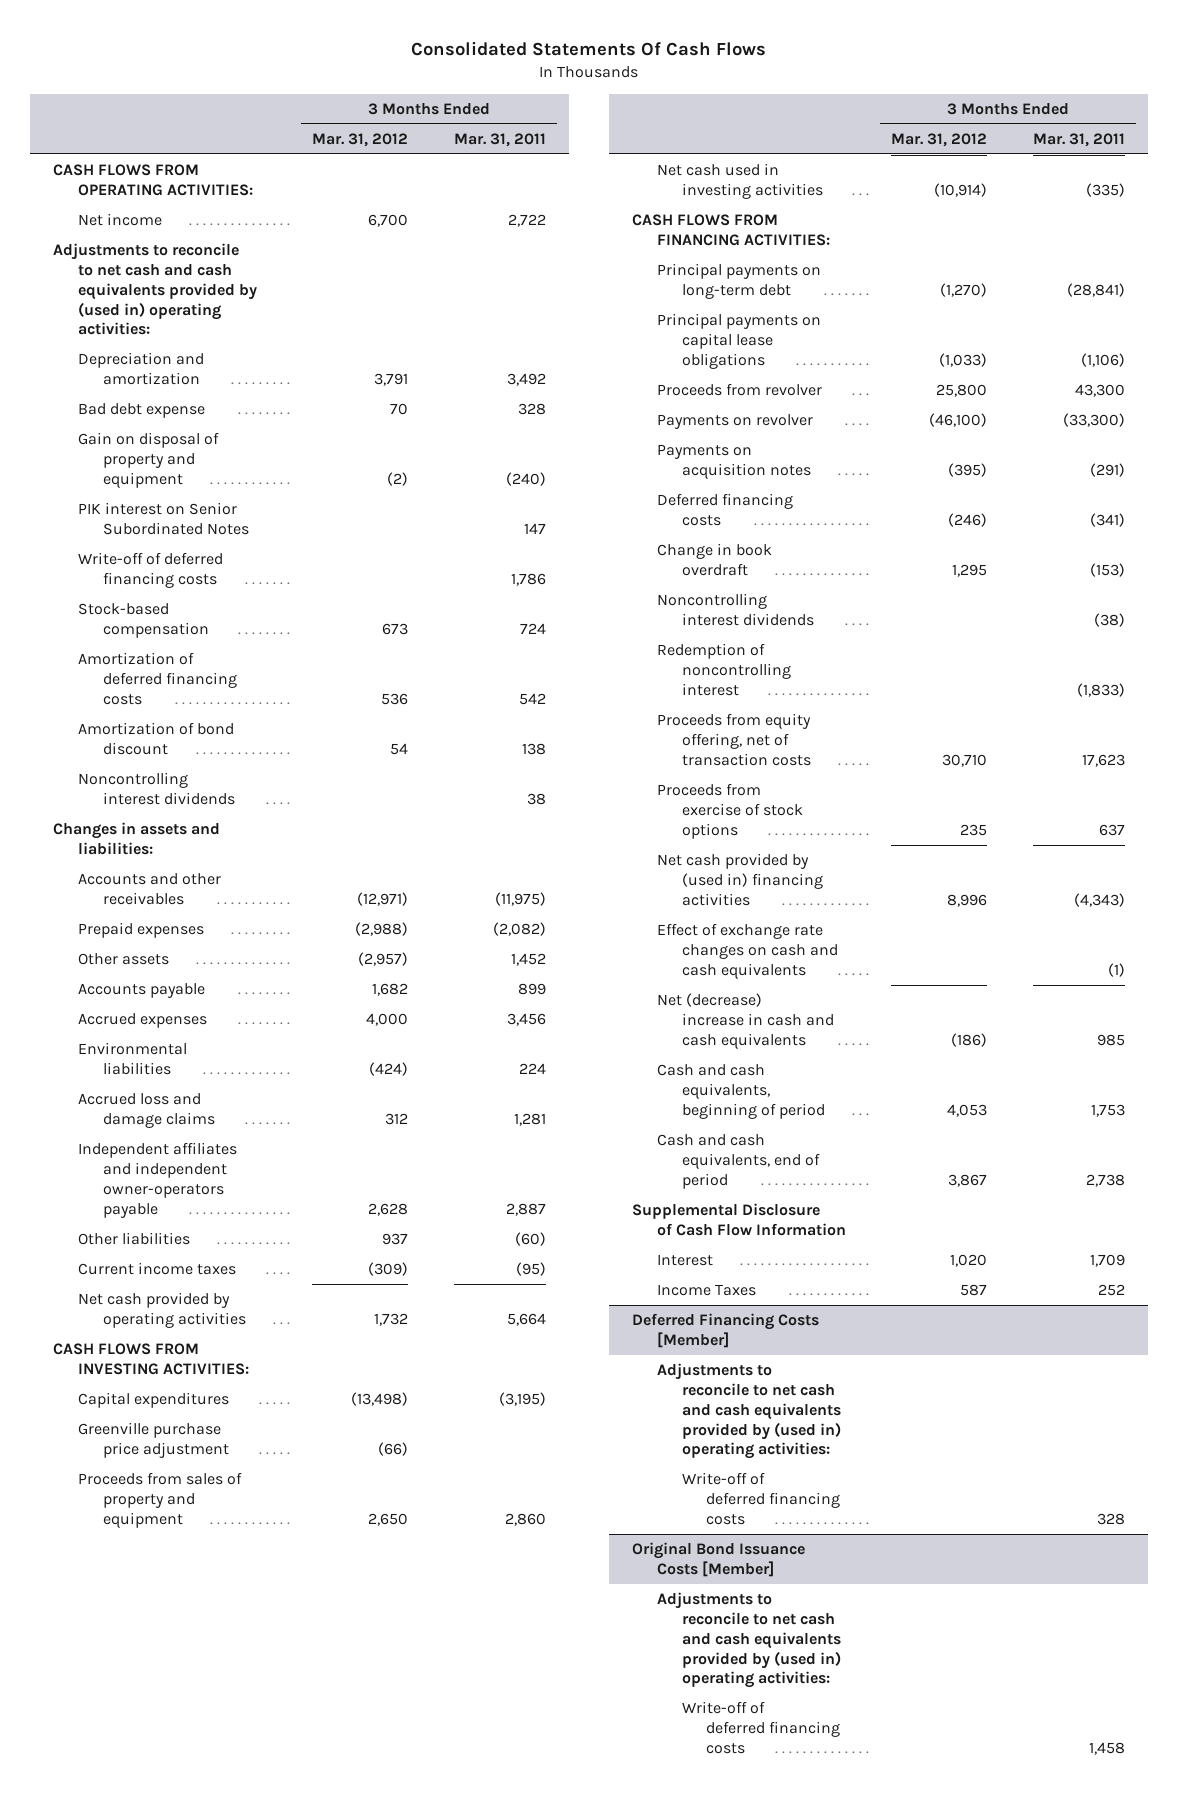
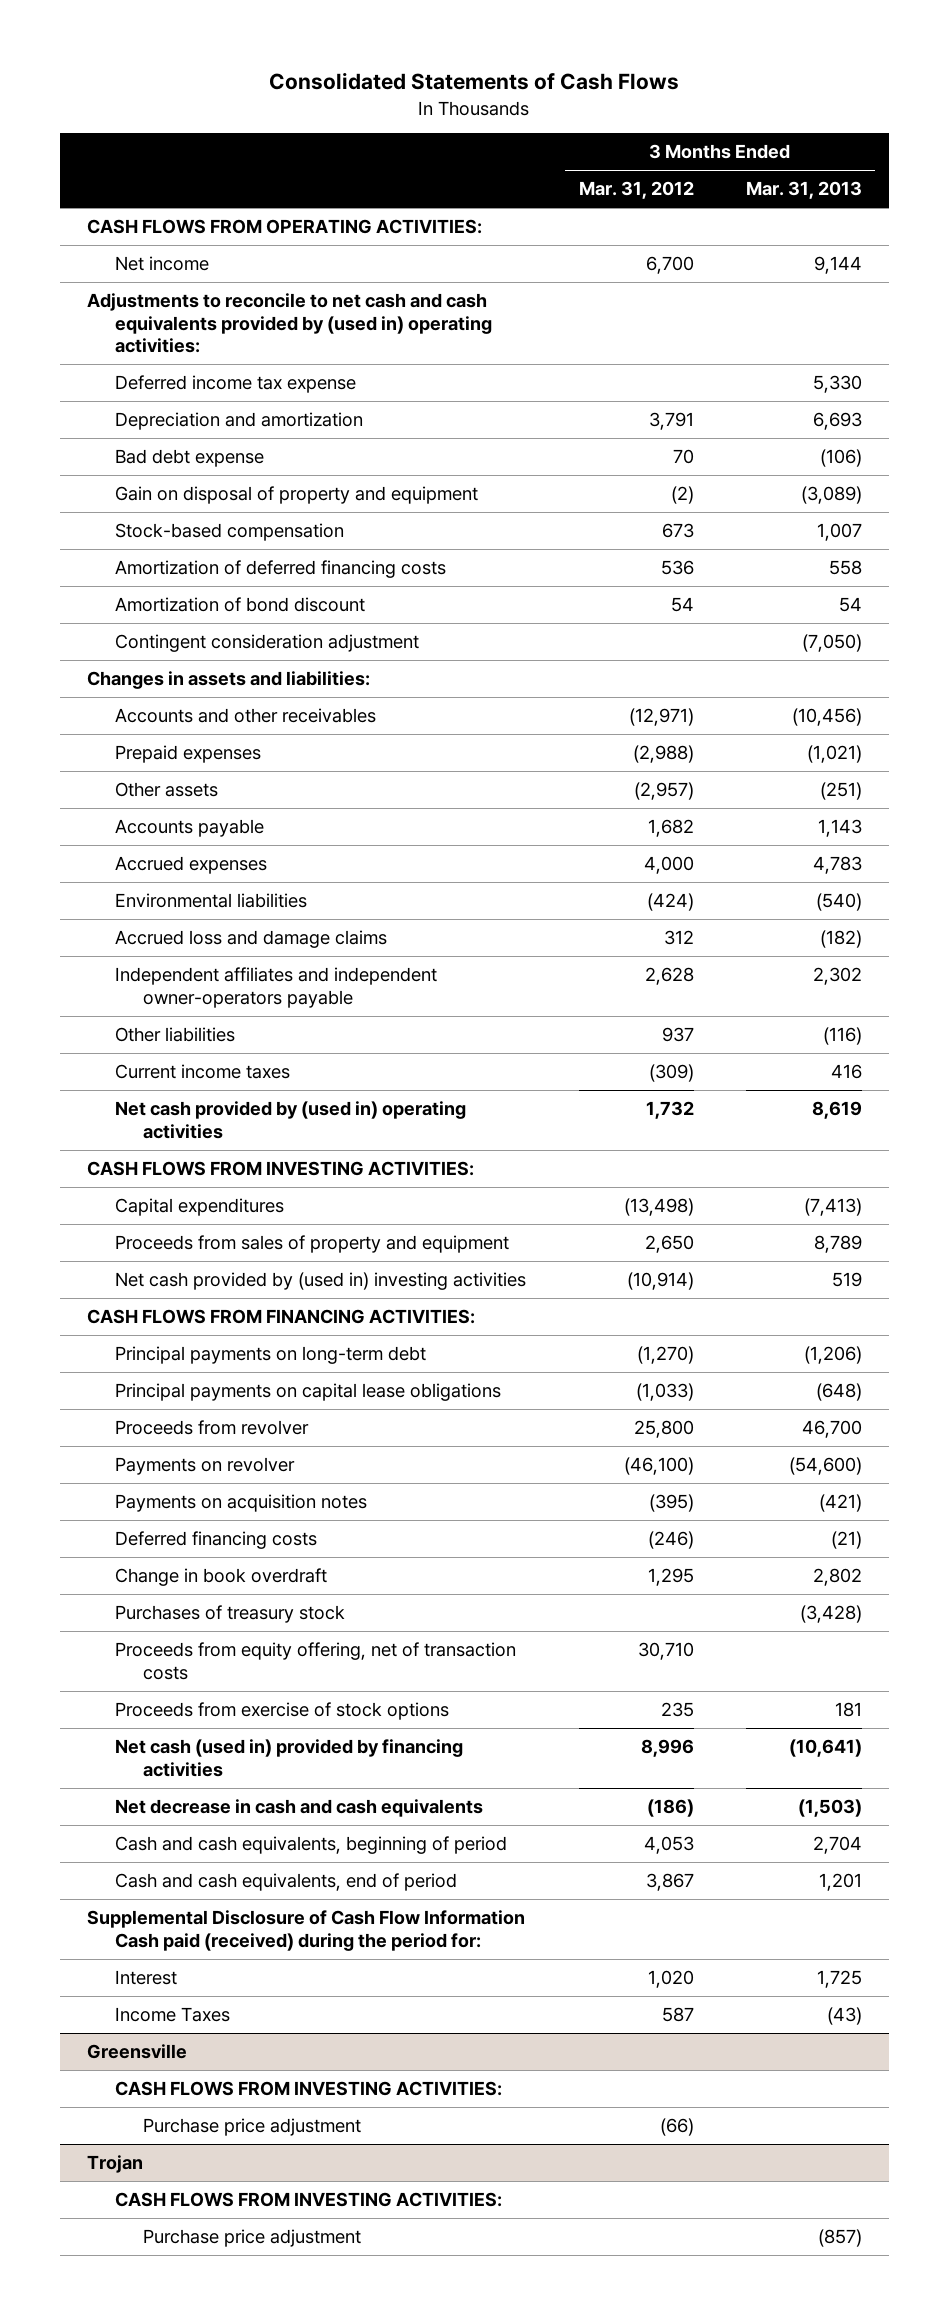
[410,41,766,57] Consolidated Statements Of Cash Flows -> [269,72,680,91] Consolidated Statements of Cash Flows
[453,132,546,147] Mar. 31, 2011 -> none
none -> [746,181,863,200] Mar. 31, 2013
none -> [114,375,356,394] Deferred income tax expense
[77,502,249,535] PIK interest on Senior Subordinated Notes -> none
[77,552,223,588] Write-off of deferred financing costs -> none
[77,772,235,805] Noncontrolling interest dividends -> none
none -> [114,634,419,653] Contingent consideration adjustment
[77,1292,246,1328] Net cash provided by operating activities -> [114,1101,466,1139] Net cash provided by (used in) operating activities
[77,1422,229,1458] Greenville purchase price adjustment -> none
[656,163,823,199] Net cash used in investing activities -> [114,1272,526,1291] Net cash provided by (used in) investing activities
[656,593,814,626] Noncontrolling interest dividends -> none
[656,643,791,696] Redemption of noncontrolling interest -> none
none -> [114,1605,345,1624] Purchases of treasury stock
[656,923,838,979] Effect of exchange rate changes on cash and cash equivalents -> none
[656,853,823,906] Net cash provided by (used in) financing activities -> [114,1739,463,1777] Net cash (used in) provided by financing activities
[656,993,834,1049] Net (decrease) increase in cash and cash equivalents -> [114,1799,483,1818] Net decrease in cash and cash equivalents
[631,1203,846,1236] Supplemental Disclosure of Cash Flow Information -> [86,1910,525,1951] Supplemental Disclosure of Cash Flow Information Cash paid (received) during the period for:
[631,1313,819,1348] Deferred Financing Costs [Member] -> none
[656,1363,841,1460] Adjustments to reconcile to net cash and cash equivalents provided by (used in) operating activities: -> none
[681,1472,841,1525] Write-off of deferred financing costs -> none
[631,1542,805,1577] Original Bond Issuance Costs [Member] -> none
[656,1592,841,1689] Adjustments to reconcile to net cash and cash equivalents provided by (used in) operating activities: -> none
[681,1701,841,1754] Write-off of deferred financing costs -> none
none -> [86,2044,187,2060] Greensville
none -> [114,2081,502,2097] CASH FLOWS FROM INVESTING ACTIVITIES:
none -> [143,2118,362,2137] Purchase price adjustment
none -> [86,2155,143,2174] Trojan
none -> [114,2192,502,2208] CASH FLOWS FROM INVESTING ACTIVITIES:
none -> [143,2229,362,2248] Purchase price adjustment

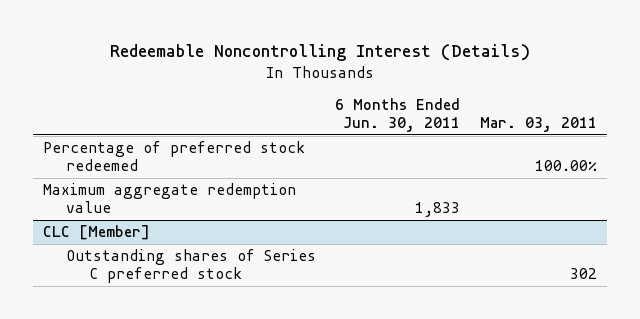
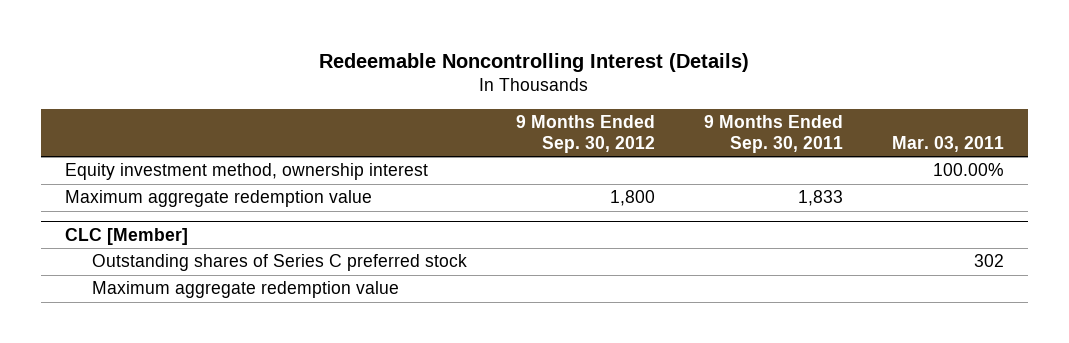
[335,98,461,133] 6 Months Ended Jun. 30, 2011 -> none
none -> [516,115,656,153] 9 Months Ended Sep. 30, 2012
none -> [704,115,844,153] 9 Months Ended Sep. 30, 2011
[42,141,305,171] Percentage of preferred stock redeemed -> none
none -> [64,163,428,181] Equity investment method, ownership interest
none -> [92,281,400,299] Maximum aggregate redemption value

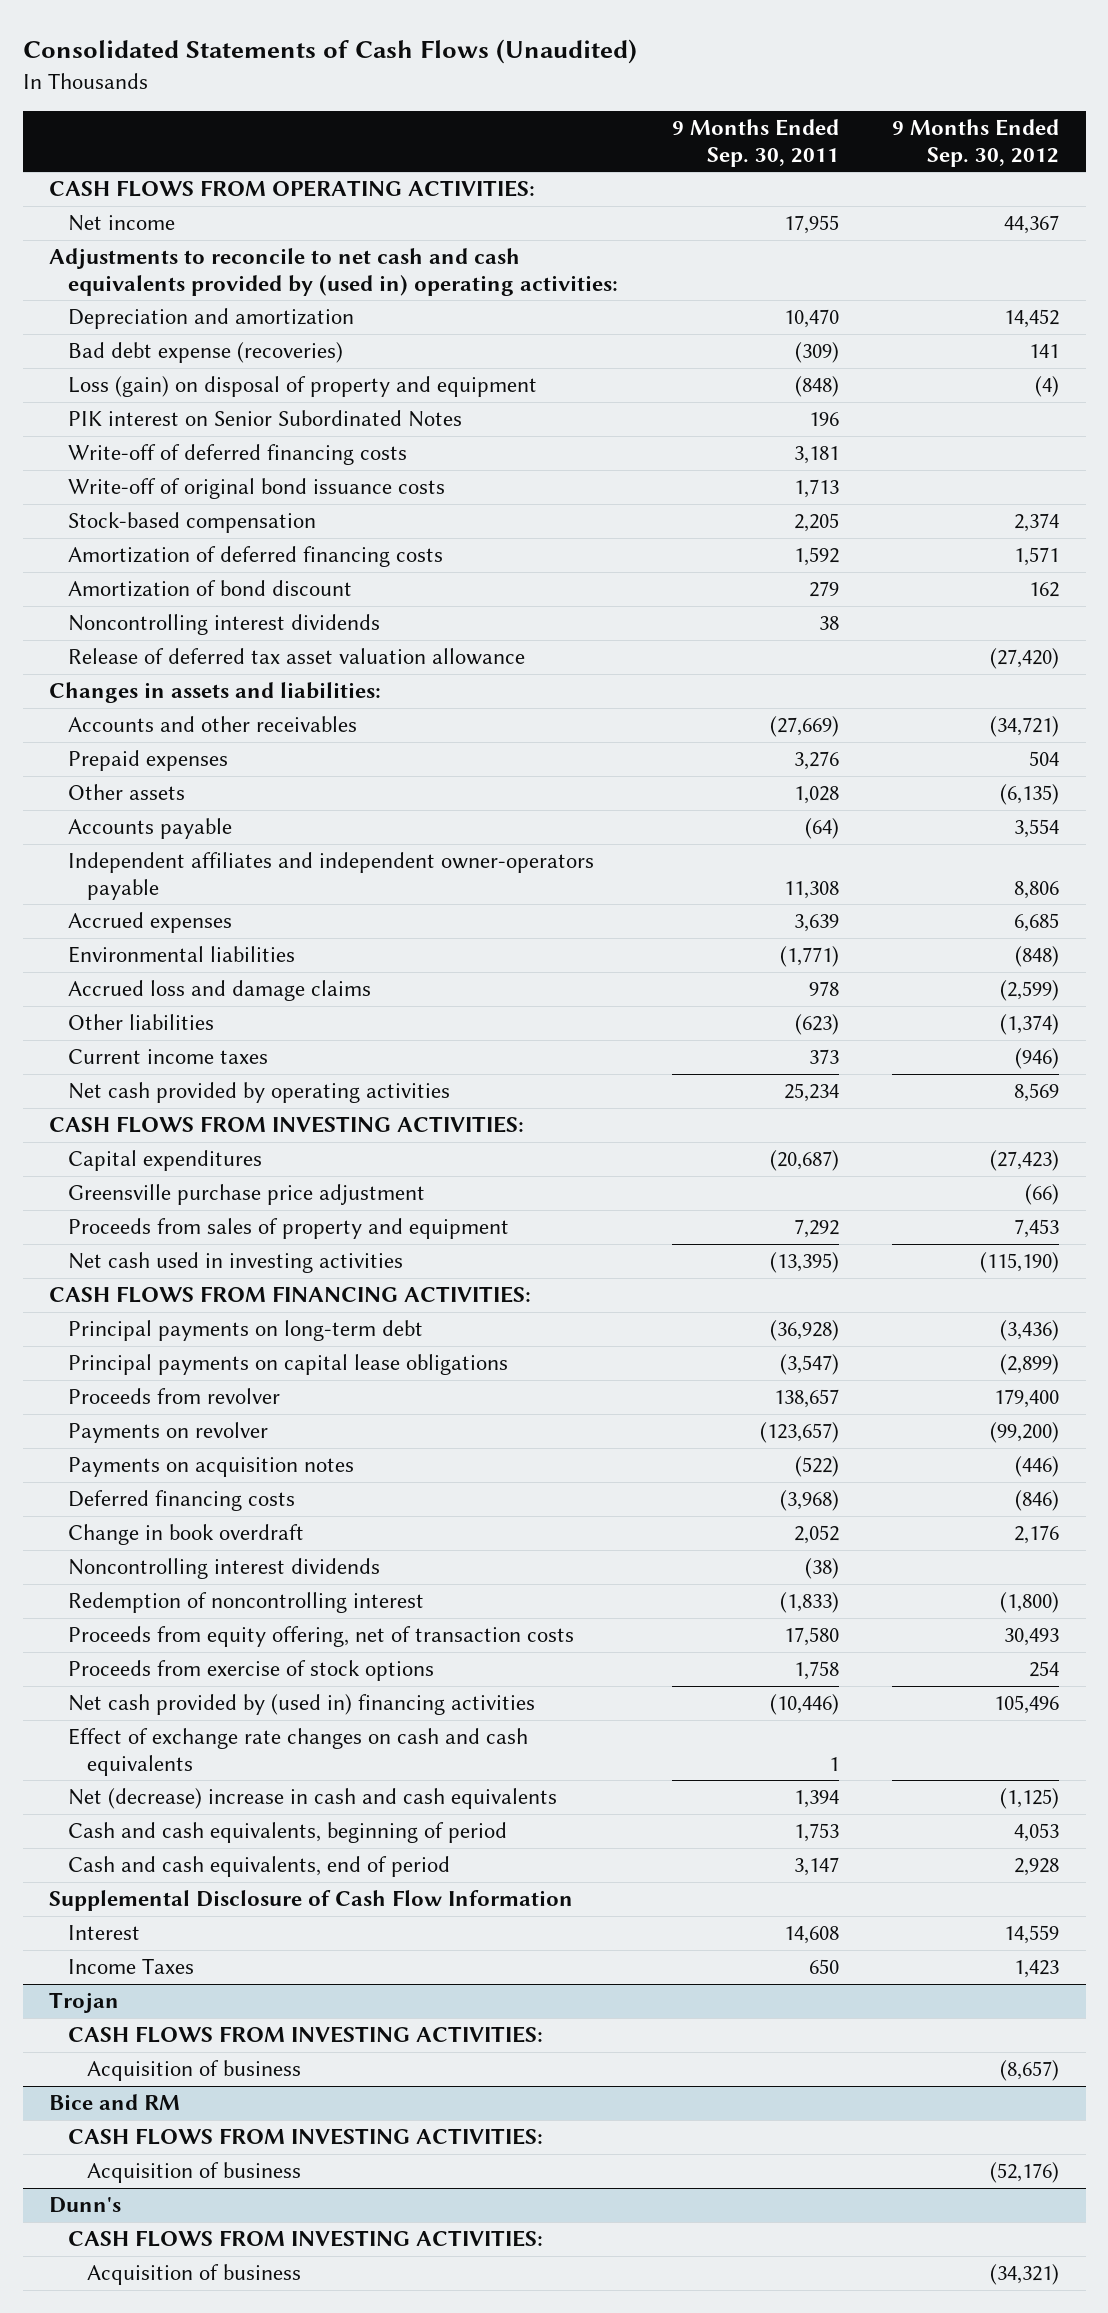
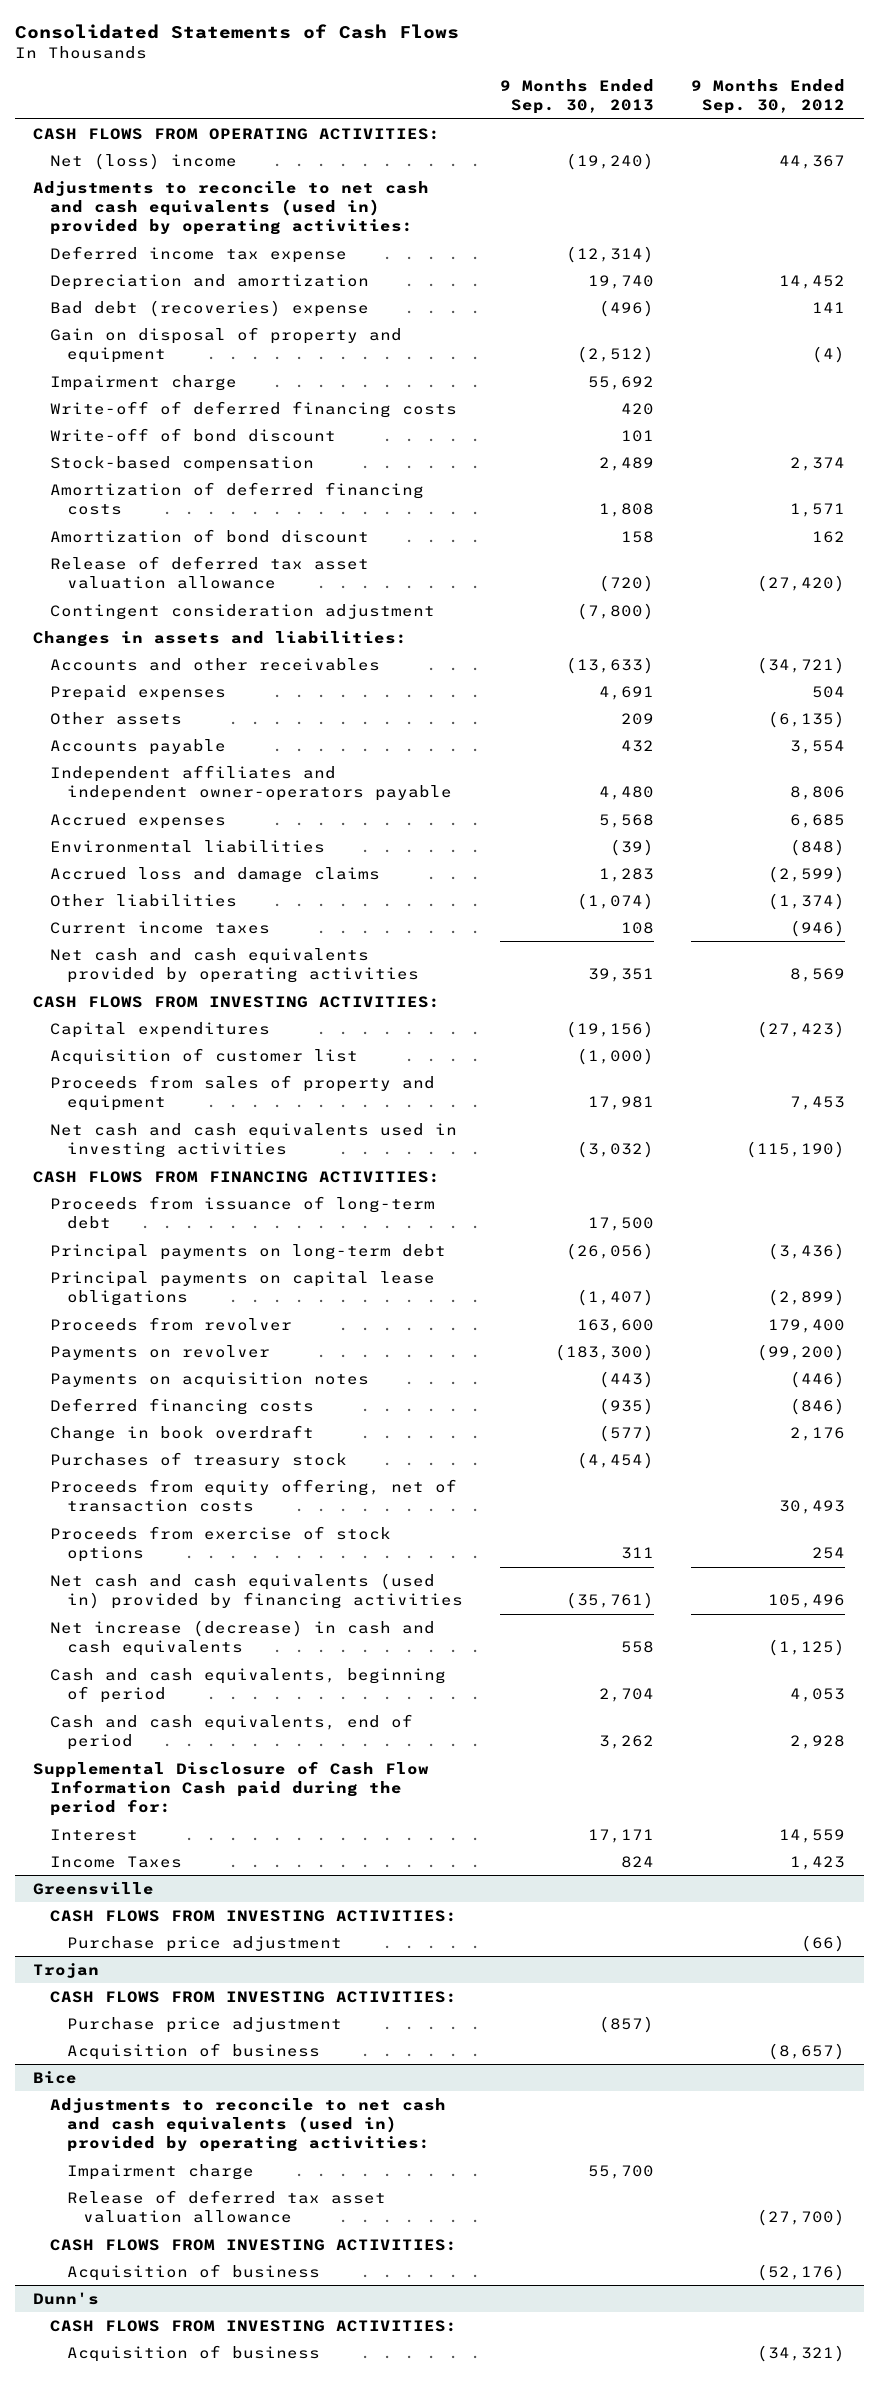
[22,38,637,64] Consolidated Statements of Cash Flows (Unaudited) -> [14,23,459,39] Consolidated Statements of Cash Flows
[671,119,839,167] 9 Months Ended Sep. 30, 2011 -> none
none -> [499,79,654,115] 9 Months Ended Sep. 30, 2013
[68,215,176,232] Net income -> [50,152,238,170] Net (loss) income
[49,248,619,296] Adjustments to reconcile to net cash and cash equivalents provided by (used in) operating activities: -> [33,180,430,236] Adjustments to reconcile to net cash and cash equivalents (used in) provided by operating activities:
none -> [50,245,348,263] Deferred income tax expense
[68,410,463,428] PIK interest on Senior Subordinated Notes -> none
[68,342,344,364] Bad debt expense (recoveries) -> [50,299,370,317] Bad debt (recoveries) expense
[68,376,538,398] Loss (gain) on disposal of property and equipment -> [50,326,403,363] Gain on disposal of property and equipment
none -> [50,374,238,391] Impairment charge
[68,478,446,500] Write-off of original bond issuance costs -> [50,427,337,442] Write-off of bond discount
[68,614,381,636] Noncontrolling interest dividends -> none
none -> [50,603,436,620] Contingent consideration adjustment
[68,1082,451,1104] Net cash provided by operating activities -> [50,947,419,983] Net cash and cash equivalents provided by operating activities
[68,1184,426,1206] Greensville purchase price adjustment -> none
none -> [50,1047,359,1065] Acquisition of customer list
[68,1252,404,1274] Net cash used in investing activities -> [50,1122,458,1158] Net cash and cash equivalents used in investing activities
none -> [50,1195,436,1229] Proceeds from issuance of long-term debt
[68,1558,381,1580] Noncontrolling interest dividends -> none
[68,1592,425,1614] Redemption of noncontrolling interest -> none
none -> [50,1451,348,1468] Purchases of treasury stock
[68,1728,529,1776] Effect of exchange rate changes on cash and cash equivalents -> none
[68,1694,536,1716] Net cash provided by (used in) financing activities -> [50,1572,463,1609] Net cash and cash equivalents (used in) provided by financing activities
[68,1788,558,1810] Net (decrease) increase in cash and cash equivalents -> [50,1619,436,1656] Net increase (decrease) in cash and cash equivalents
[49,1890,574,1912] Supplemental Disclosure of Cash Flow Information -> [33,1760,430,1817] Supplemental Disclosure of Cash Flow Information Cash paid during the period for:
none -> [33,1881,155,1895] Greensville
none -> [50,1909,458,1922] CASH FLOWS FROM INVESTING ACTIVITIES:
none -> [66,1935,342,1952] Purchase price adjustment
none -> [66,2016,342,2033] Purchase price adjustment
[49,2094,181,2111] Bice and RM -> none
none -> [33,2070,78,2084] Bice
none -> [50,2097,447,2153] Adjustments to reconcile to net cash and cash equivalents (used in) provided by operating activities:
none -> [66,2163,254,2180] Impairment charge
none -> [66,2189,386,2223] Release of deferred tax asset valuation allowance

